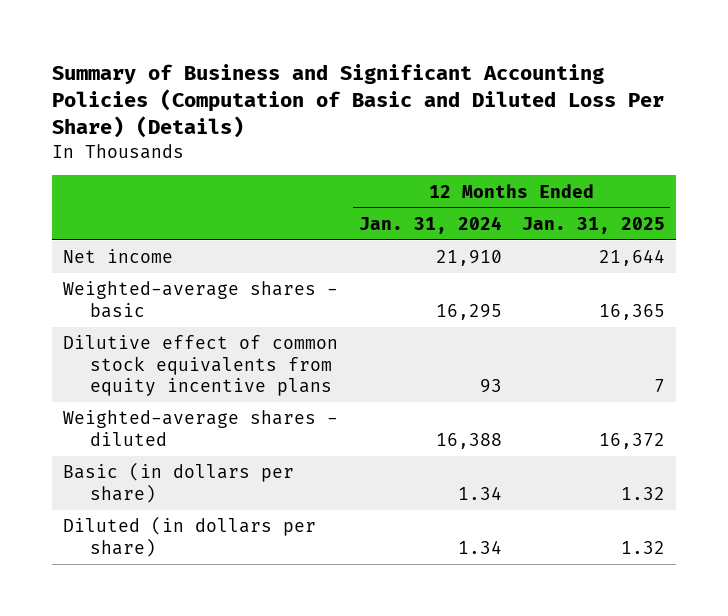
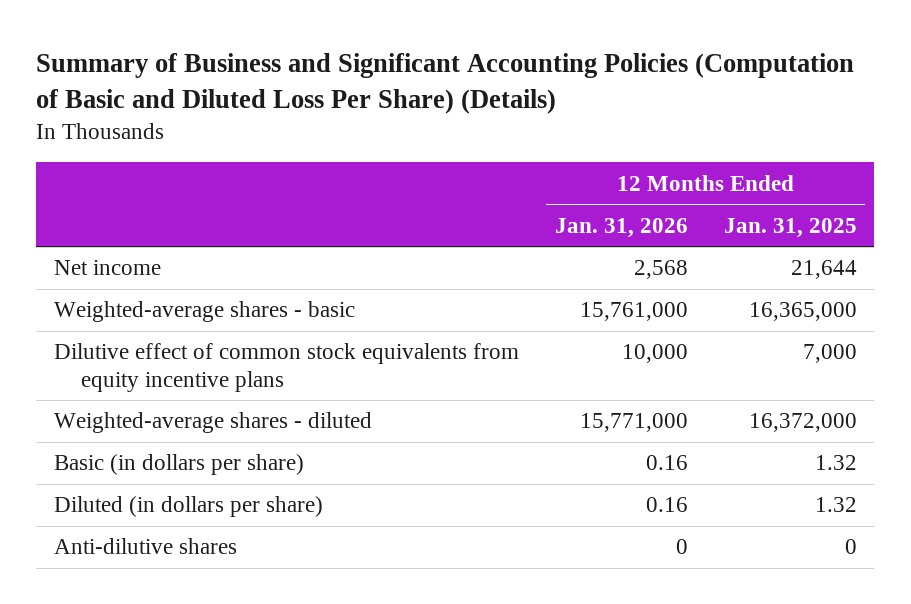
[358,215,502,234] Jan. 31, 2024 -> none
none -> [554,217,688,238] Jan. 31, 2026
[599,303,666,320] 16,365 -> [748,302,857,322] 16,365,000
[654,378,666,392] 7 -> [802,344,857,364] 7,000
[599,432,666,449] 16,372 -> [748,413,857,433] 16,372,000
none -> [54,538,238,555] Anti-dilutive shares

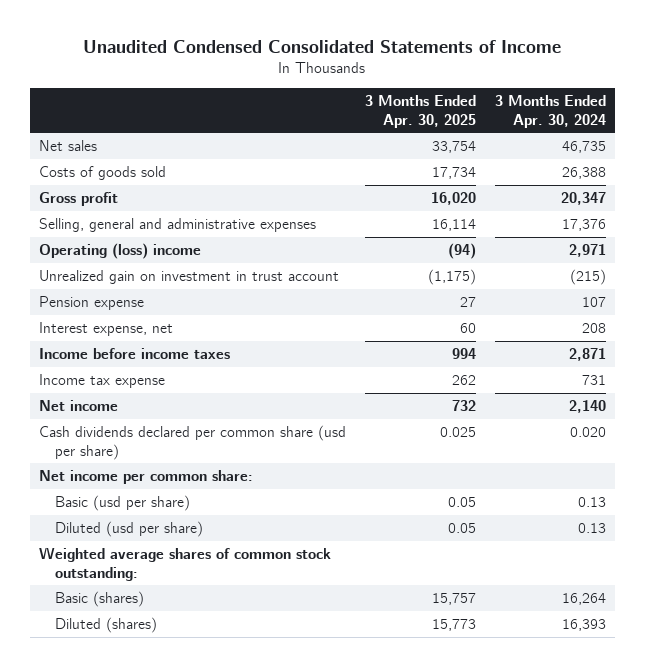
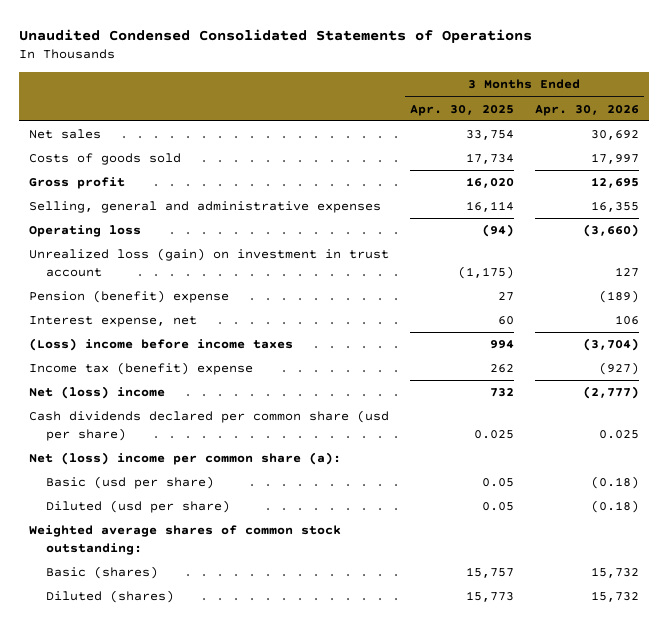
[83,39,562,53] Unaudited Condensed Consolidated Statements of Income -> [18,28,532,43] Unaudited Condensed Consolidated Statements of Operations
[494,95,606,128] 3 Months Ended Apr. 30, 2024 -> none
none -> [534,104,639,116] Apr. 30, 2026
[38,242,201,259] Operating (loss) income -> [29,225,142,238] Operating loss
[38,269,339,284] Unrealized gain on investment in trust account -> [29,248,390,277] Unrealized loss (gain) on investment in trust account
[38,295,144,310] Pension expense -> [29,290,230,304] Pension (benefit) expense
[38,347,230,359] Income before income taxes -> [29,338,294,352] (Loss) income before income taxes
[38,373,165,388] Income tax expense -> [29,362,254,376] Income tax (benefit) expense
[38,399,118,411] Net income -> [29,386,166,400] Net (loss) income
[38,469,253,484] Net income per common share: -> [29,452,342,466] Net (loss) income per common share (a):

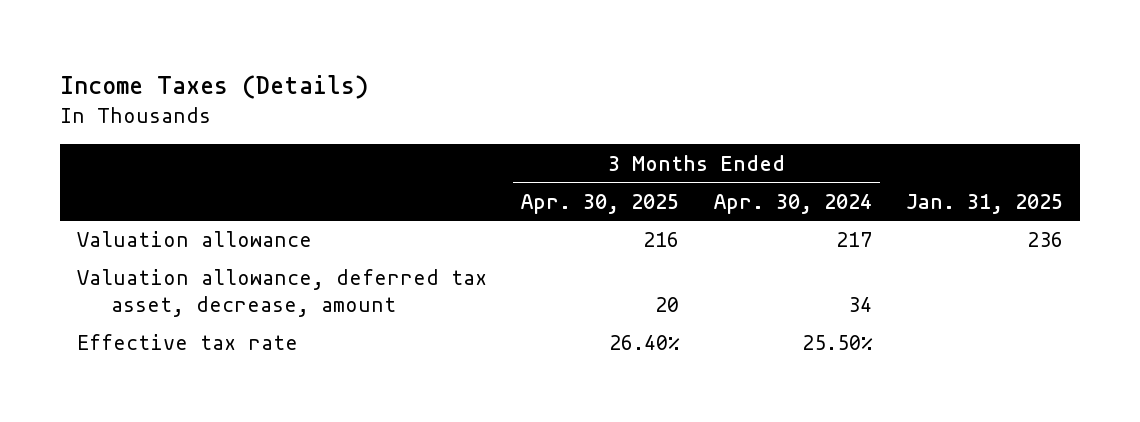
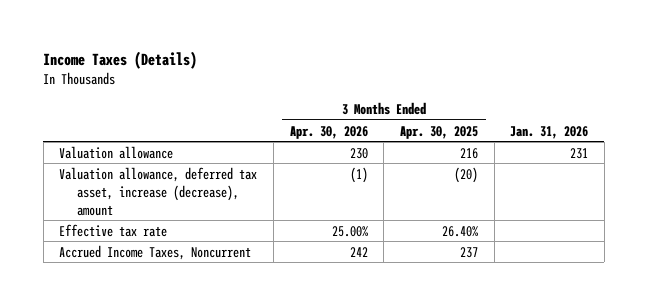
[713,193,872,214] Apr. 30, 2024 -> none
[905,193,1063,214] Jan. 31, 2025 -> none
none -> [289,125,368,139] Apr. 30, 2026
none -> [510,125,589,139] Jan. 31, 2026
[77,269,488,318] Valuation allowance, deferred tax asset, decrease, amount -> [59,166,258,216] Valuation allowance, deferred tax asset, increase (decrease), amount
[655,297,680,313] 20 -> [453,166,478,183] (20)
none -> [59,244,252,260] Accrued Income Taxes, Noncurrent

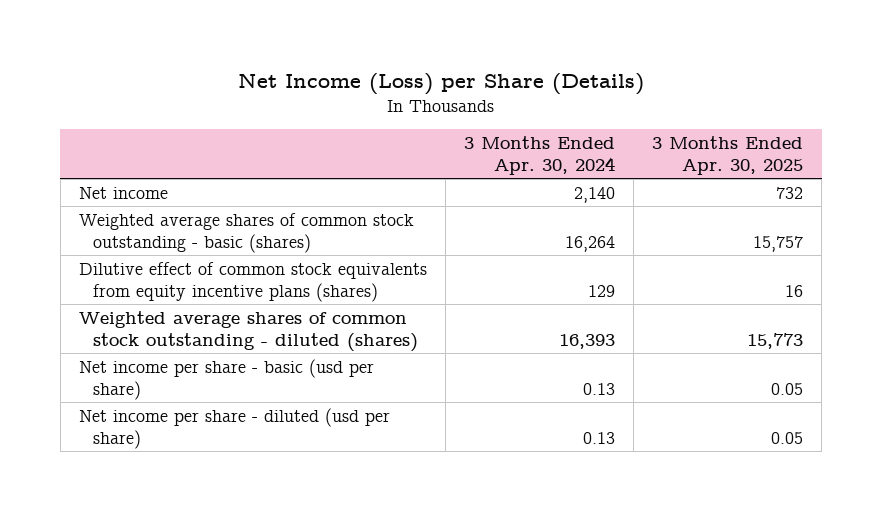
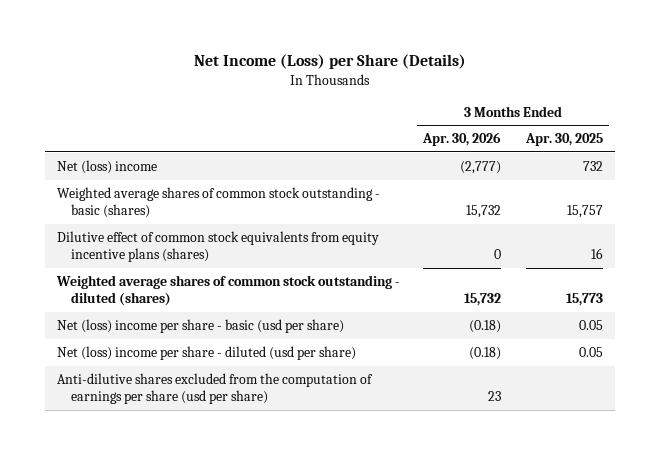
[463,135,615,175] 3 Months Ended Apr. 30, 2024 -> none
none -> [422,132,502,147] Apr. 30, 2026
[78,186,168,199] Net income -> [56,159,157,174] Net (loss) income
[78,358,374,400] Net income per share - basic (usd per share) -> [56,318,344,333] Net (loss) income per share - basic (usd per share)
[78,407,390,449] Net income per share - diluted (usd per share) -> [56,345,356,360] Net (loss) income per share - diluted (usd per share)
none -> [56,372,373,405] Anti-dilutive shares excluded from the computation of earnings per share (usd per share)

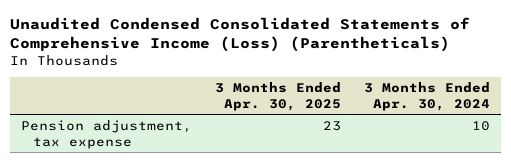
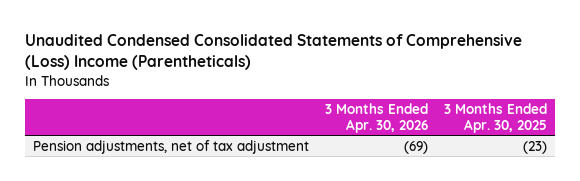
[10,17,471,53] Unaudited Condensed Consolidated Statements of Comprehensive Income (Loss) (Parentheticals) -> [24,34,522,71] Unaudited Condensed Consolidated Statements of Comprehensive (Loss) Income (Parentheticals)
[363,82,490,111] 3 Months Ended Apr. 30, 2024 -> none
none -> [325,102,429,133] 3 Months Ended Apr. 30, 2026
[21,119,193,149] Pension adjustment, tax expense -> [32,139,309,154] Pension adjustments, net of tax adjustment
[322,120,341,131] 23 -> [523,140,548,154] (23)

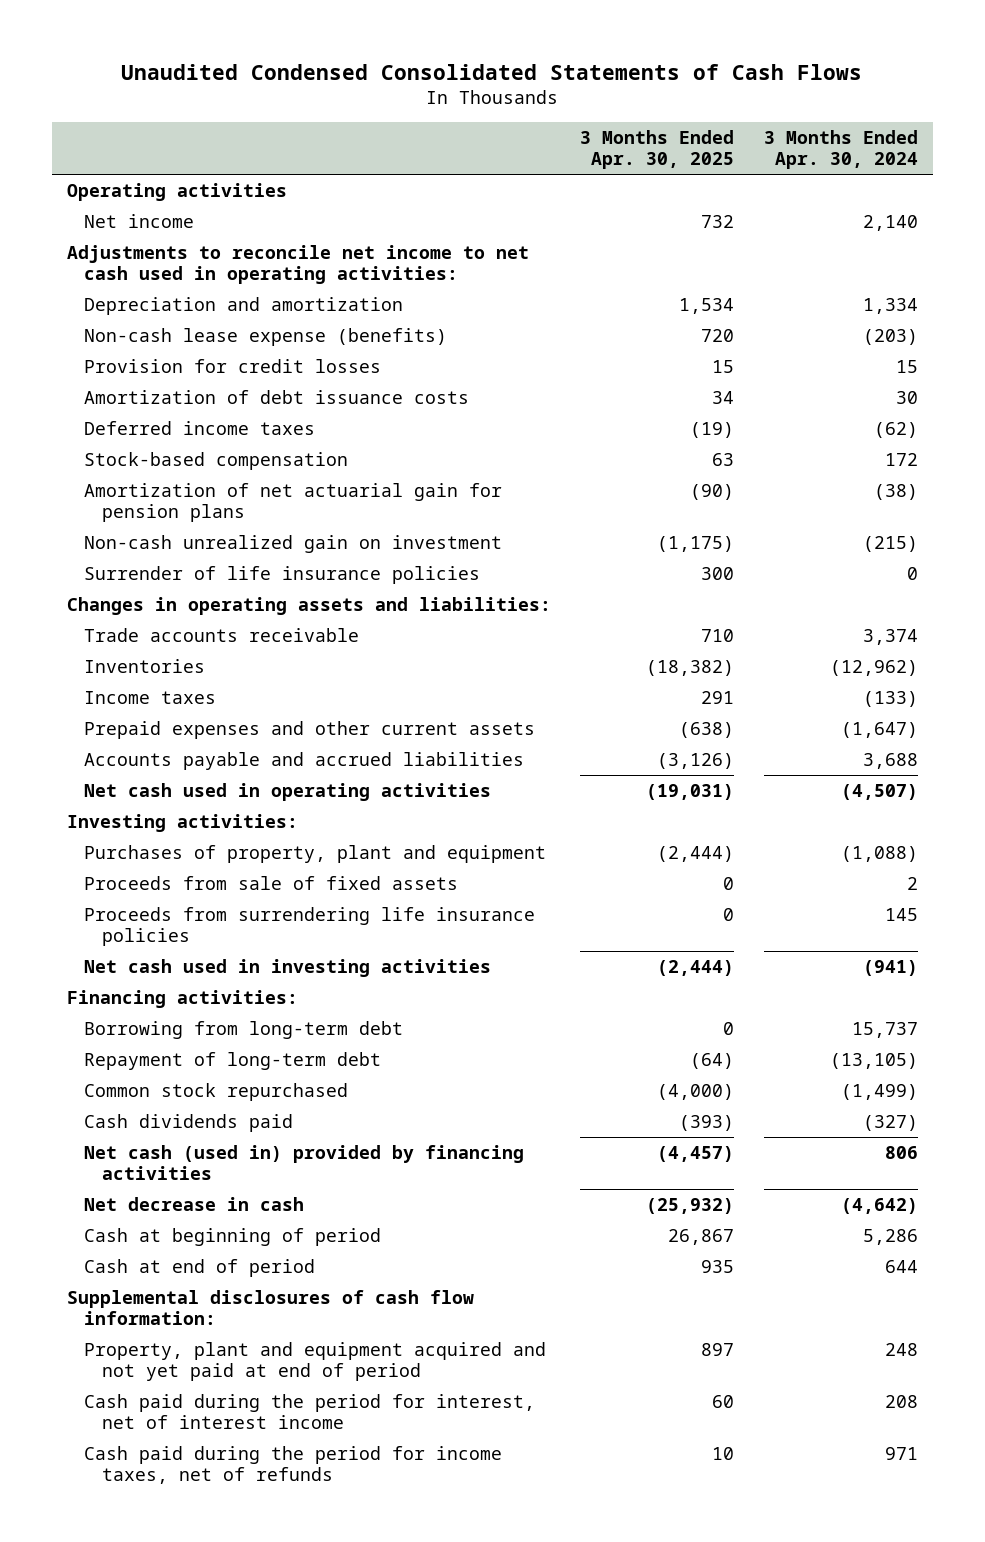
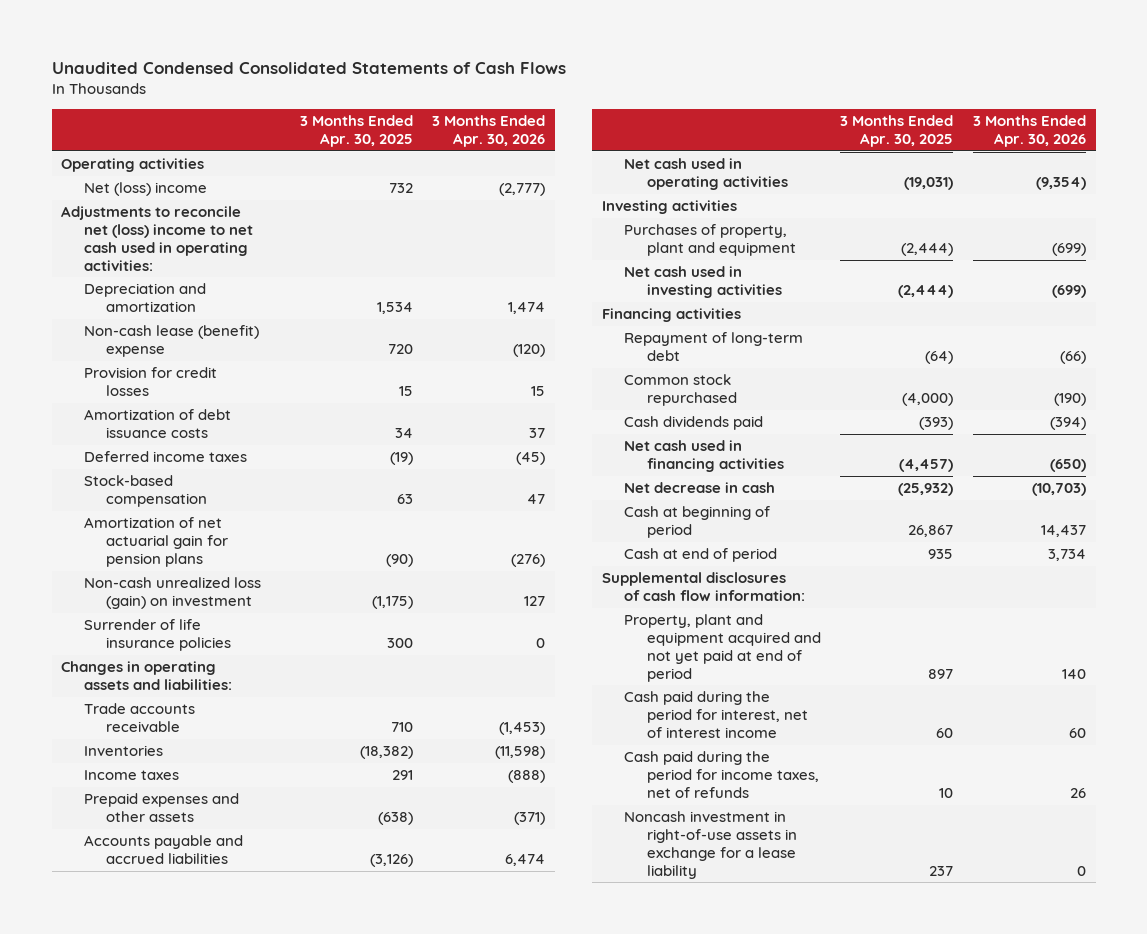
[763,130,918,170] 3 Months Ended Apr. 30, 2024 -> none
none -> [432,115,546,148] 3 Months Ended Apr. 30, 2026
[84,213,195,228] Net income -> [83,182,207,197] Net (loss) income
[66,244,529,285] Adjustments to reconcile net income to net cash used in operating activities: -> [61,206,253,271] Adjustments to reconcile net (loss) income to net cash used in operating activities:
[84,327,448,346] Non-cash lease expense (benefits) -> [83,325,259,358] Non-cash lease (benefit) expense
[84,534,503,553] Non-cash unrealized gain on investment -> [83,577,261,610] Non-cash unrealized loss (gain) on investment
[84,720,536,739] Prepaid expenses and other current assets -> [83,793,239,823] Prepaid expenses and other assets
[66,813,298,832] Investing activities: -> [601,200,737,215] Investing activities
[84,875,459,890] Proceeds from sale of fixed assets -> none
[84,906,536,947] Proceeds from surrendering life insurance policies -> none
[84,1020,404,1039] Borrowing from long-term debt -> none
[66,989,298,1008] Financing activities: -> [601,308,741,323] Financing activities
[84,1144,525,1181] Net cash (used in) provided by financing activities -> [624,440,784,473] Net cash used in financing activities
none -> [624,811,797,879] Noncash investment in right-of-use assets in exchange for a lease liability

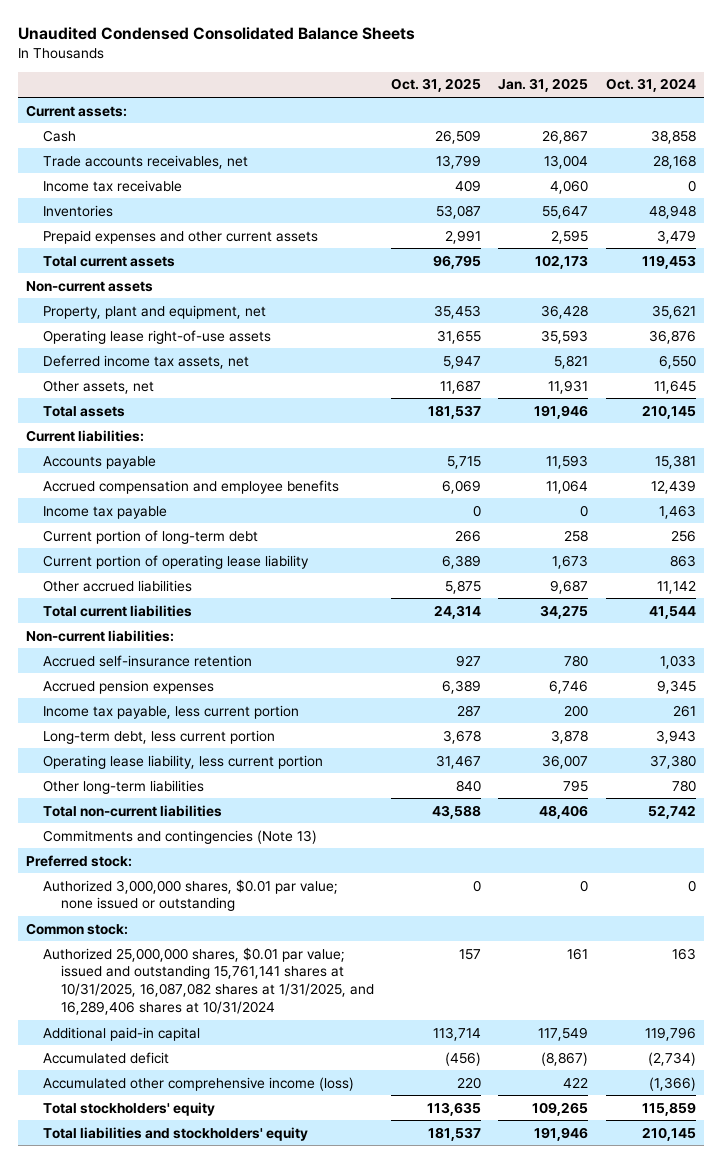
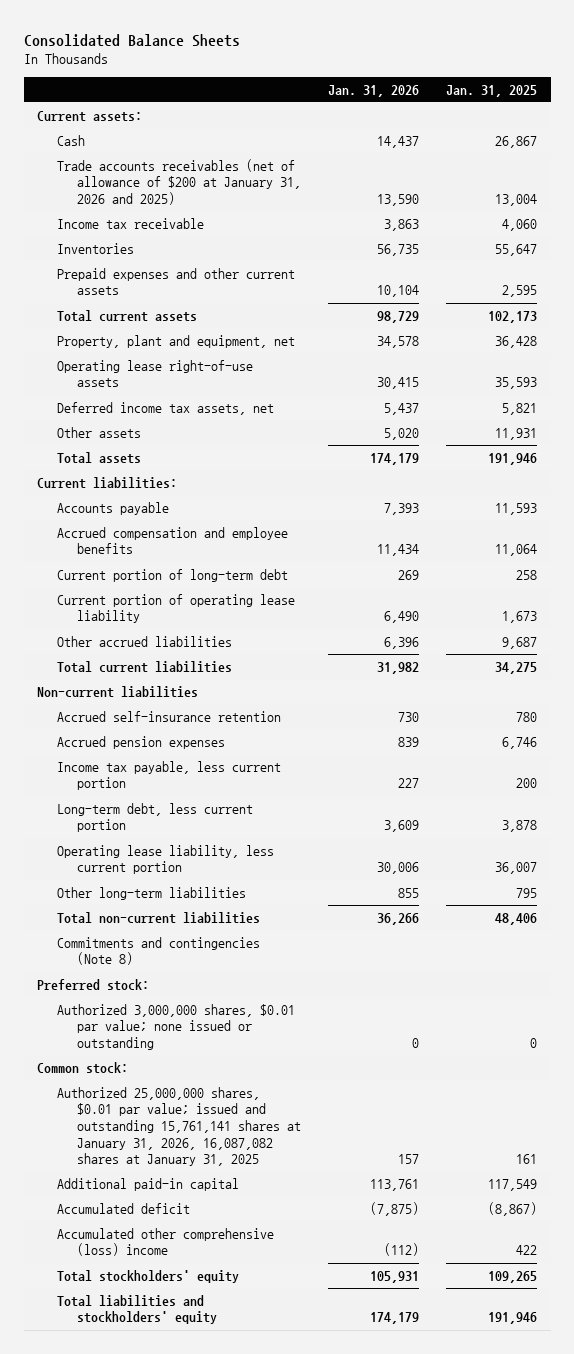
[17,27,415,41] Unaudited Condensed Consolidated Balance Sheets -> [23,33,240,47] Consolidated Balance Sheets
[390,78,481,93] Oct. 31, 2025 -> none
[605,78,696,93] Oct. 31, 2024 -> none
none -> [327,84,419,97] Jan. 31, 2026
[43,154,249,169] Trade accounts receivables, net -> [57,158,301,205] Trade accounts receivables (net of allowance of $200 at January 31, 2026 and 2025)
[26,280,154,292] Non-current assets -> none
[43,379,155,394] Other assets, net -> [57,426,142,438] Other assets
[43,505,168,519] Income tax payable -> none
[26,629,175,642] Non-current liabilities: -> [37,685,199,698] Non-current liabilities
[43,829,318,844] Commitments and contingencies (Note 13) -> [57,936,261,966] Commitments and contingencies (Note 8)
[43,946,374,1016] Authorized 25,000,000 shares, $0.01 par value; issued and outstanding 15,761,141 shares at 10/31/2025, 16,087,082 shares at 1/31/2025, and 16,289,406 shares at 10/31/2024 -> [57,1086,301,1167] Authorized 25,000,000 shares, $0.01 par value; issued and outstanding 15,761,141 shares at January 31, 2026, 16,087,082 shares at January 31, 2025
[43,1076,355,1091] Accumulated other comprehensive income (loss) -> [57,1227,275,1257] Accumulated other comprehensive (loss) income

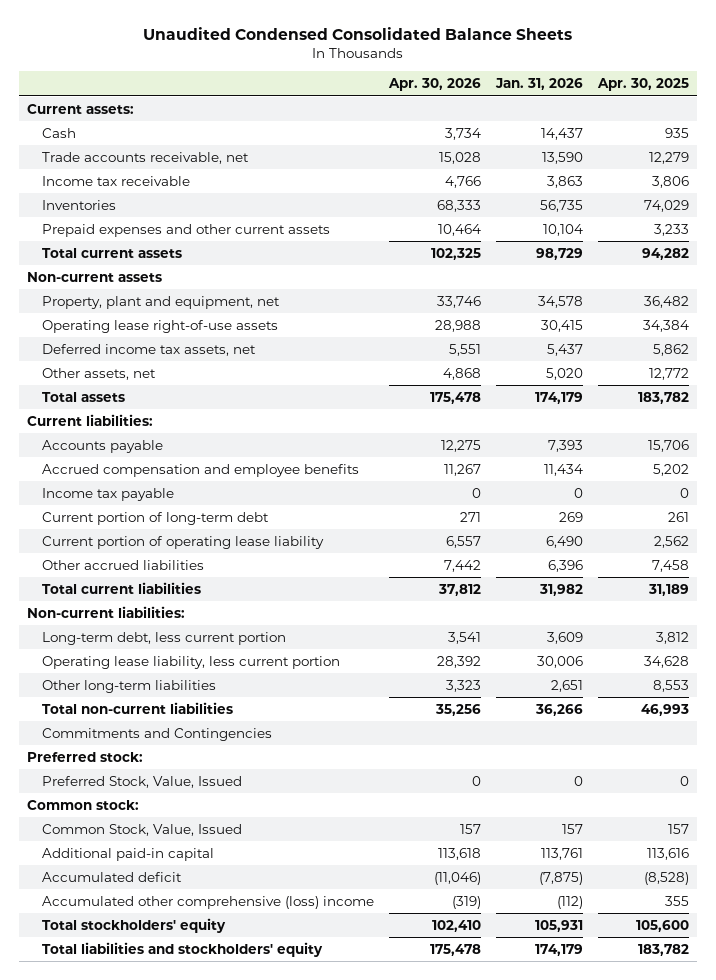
[23,33,240,47] Consolidated Balance Sheets -> [142,26,572,40] Unaudited Condensed Consolidated Balance Sheets
[446,84,538,97] Jan. 31, 2025 -> none
none -> [387,78,481,92] Apr. 30, 2026
none -> [597,78,690,92] Apr. 30, 2025
[57,158,301,205] Trade accounts receivables (net of allowance of $200 at January 31, 2026 and 2025) -> [41,151,249,164] Trade accounts receivable, net
none -> [26,271,162,282] Non-current assets
[57,426,142,438] Other assets -> [41,367,156,380] Other assets, net
none -> [41,487,174,501] Income tax payable
[57,710,282,722] Accrued self-insurance retention -> none
[57,735,226,749] Accrued pension expenses -> none
[57,760,282,791] Income tax payable, less current portion -> none
[37,685,199,698] Non-current liabilities -> [26,605,185,618] Non-current liabilities:
[397,887,419,898] 855 -> [551,679,584,692] 2,651
[57,936,261,966] Commitments and contingencies (Note 8) -> [41,727,272,741] Commitments and Contingencies
[57,1003,296,1050] Authorized 3,000,000 shares, $0.01 par value; none issued or outstanding -> [41,775,242,788] Preferred Stock, Value, Issued
[57,1086,301,1167] Authorized 25,000,000 shares, $0.01 par value; issued and outstanding 15,761,141 shares at January 31, 2026, 16,087,082 shares at January 31, 2025 -> [41,823,242,836] Common Stock, Value, Issued

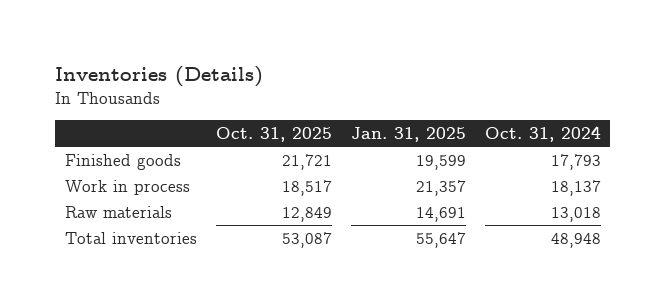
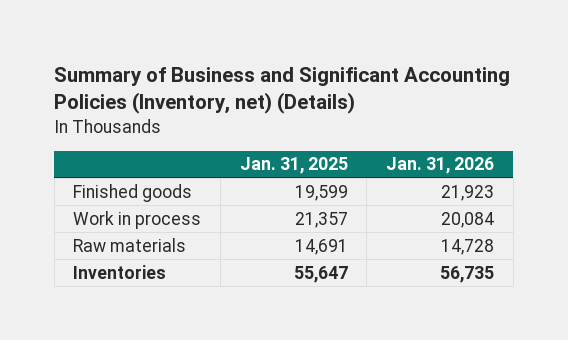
[55,66,264,88] Inventories (Details) -> [54,66,511,115] Summary of Business and Significant Accounting Policies (Inventory, net) (Details)
[215,127,332,143] Oct. 31, 2025 -> none
[484,126,601,143] Oct. 31, 2024 -> none
none -> [386,157,495,175] Jan. 31, 2026
[64,231,197,244] Total inventories -> [73,264,167,279] Inventories

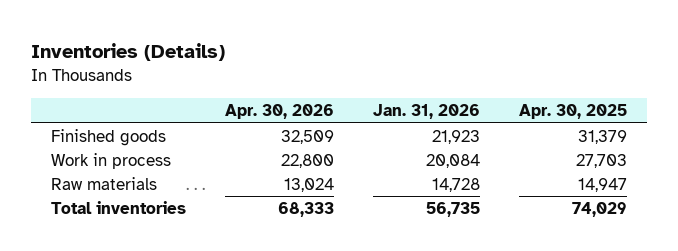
[54,66,511,115] Summary of Business and Significant Accounting Policies (Inventory, net) (Details) -> [31,43,226,62] Inventories (Details)
[239,157,348,175] Jan. 31, 2025 -> none
none -> [225,104,335,120] Apr. 30, 2026
none -> [519,104,628,120] Apr. 30, 2025
[73,264,167,279] Inventories -> [50,201,186,215] Total inventories

